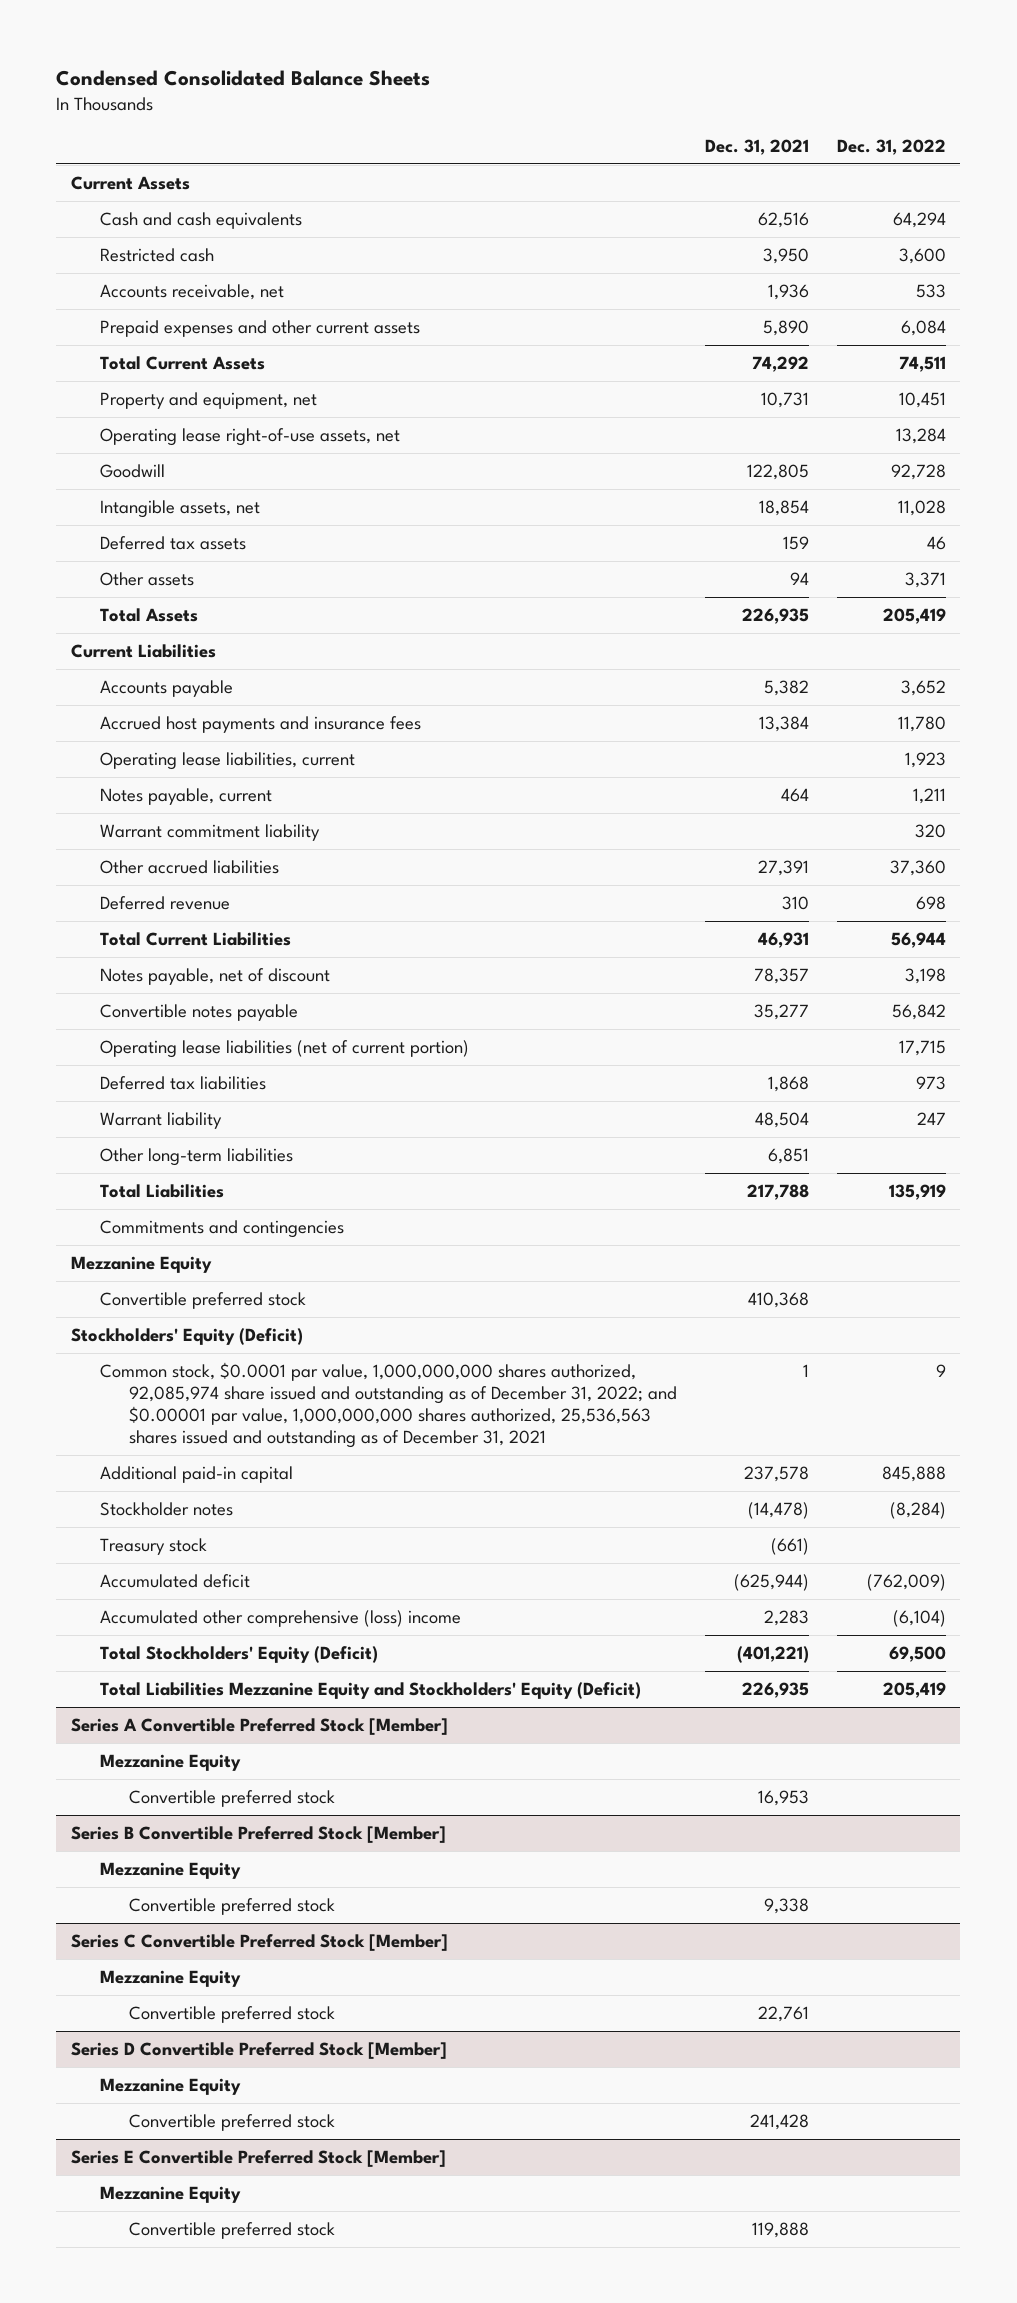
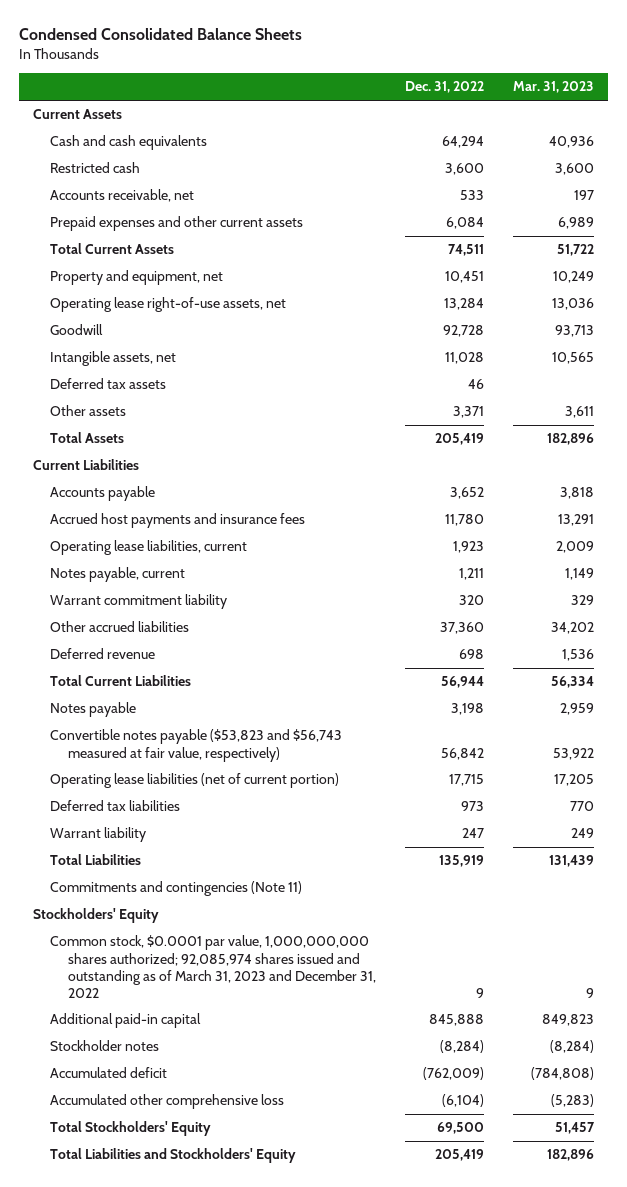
[704,139,809,156] Dec. 31, 2021 -> none
none -> [512,81,594,94] Mar. 31, 2023
[99,967,330,985] Notes payable, net of discount -> [50,702,137,718] Notes payable
[99,1003,298,1021] Convertible notes payable -> [50,729,343,762] Convertible notes payable ($53,823 and $56,743 measured at fair value, respectively)
[99,1147,293,1166] Other long-term liabilities -> none
[70,1255,212,1273] Mezzanine Equity -> none
[99,1291,306,1309] Convertible preferred stock -> none
[99,1219,344,1238] Commitments and contingencies -> [50,881,303,897] Commitments and contingencies (Note 11)
[70,1327,303,1345] Stockholders' Equity (Deficit) -> [33,908,160,924] Stockholders' Equity
[99,1361,677,1448] Common stock, $0.0001 par value, 1,000,000,000 shares authorized, 92,085,974 share issued and outstanding as of December 31, 2022; and $0.00001 par value, 1,000,000,000 shares authorized, 25,536,563 shares issued and outstanding as of December 31, 2021 -> [50,935,376,998] Common stock, $0.0001 par value, 1,000,000,000 shares authorized; 92,085,974 shares issued and outstanding as of March 31, 2023 and December 31, 2022
[99,1537,207,1555] Treasury stock -> none
[70,1717,448,1735] Series A Convertible Preferred Stock [Member] -> none
[99,1753,241,1771] Mezzanine Equity -> none
[128,1789,335,1807] Convertible preferred stock -> none
[70,1825,446,1843] Series B Convertible Preferred Stock [Member] -> none
[99,1861,241,1879] Mezzanine Equity -> none
[128,1897,335,1915] Convertible preferred stock -> none
[70,1933,448,1951] Series C Convertible Preferred Stock [Member] -> none
[99,1969,241,1987] Mezzanine Equity -> none
[128,2005,335,2023] Convertible preferred stock -> none
[70,2041,447,2059] Series D Convertible Preferred Stock [Member] -> none
[99,2077,241,2095] Mezzanine Equity -> none
[128,2113,335,2131] Convertible preferred stock -> none
[70,2149,446,2167] Series E Convertible Preferred Stock [Member] -> none
[99,2185,241,2203] Mezzanine Equity -> none
[128,2221,335,2239] Convertible preferred stock -> none
[99,1609,461,1627] Accumulated other comprehensive (loss) income -> [50,1094,285,1110] Accumulated other comprehensive loss
[99,1645,378,1663] Total Stockholders' Equity (Deficit) -> [50,1121,212,1137] Total Stockholders' Equity
[99,1681,641,1699] Total Liabilities Mezzanine Equity and Stockholders' Equity (Deficit) -> [50,1148,297,1164] Total Liabilities and Stockholders' Equity

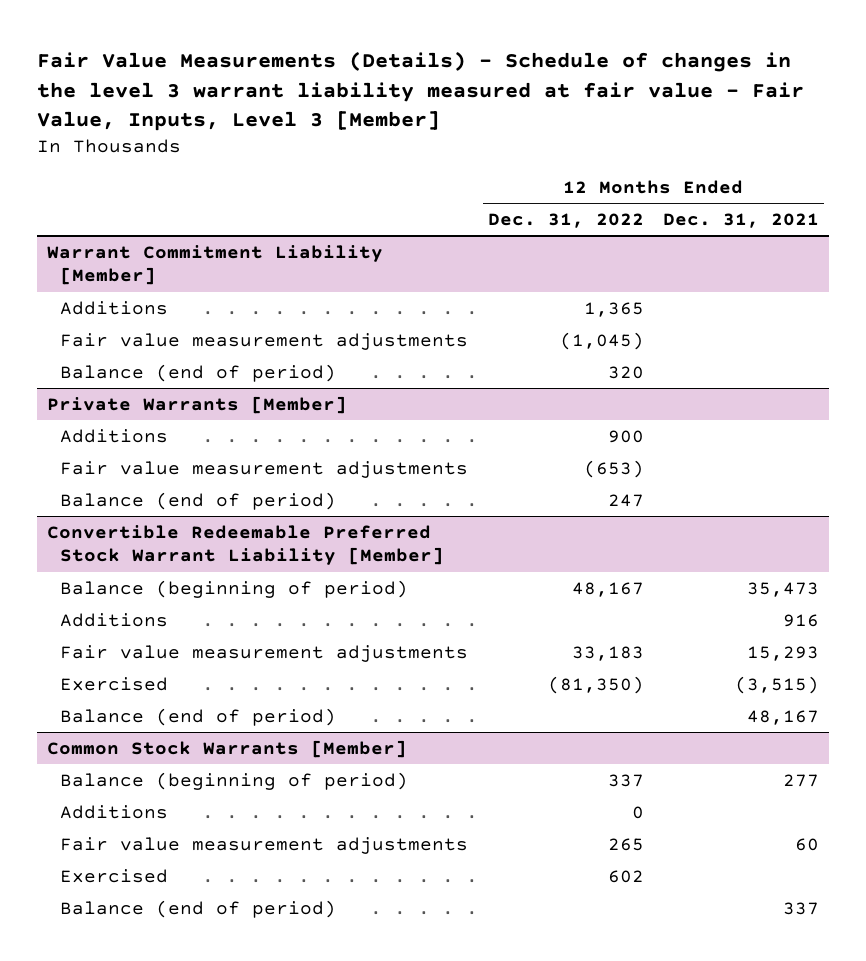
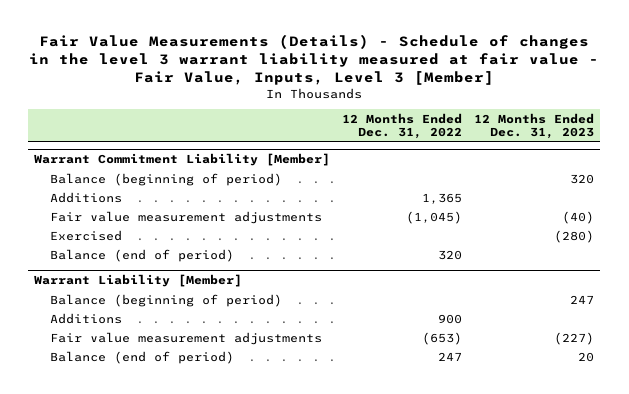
[663,213,820,229] Dec. 31, 2021 -> none
none -> [474,112,595,140] 12 Months Ended Dec. 31, 2023
none -> [49,172,282,186] Balance (beginning of period)
none -> [49,229,122,241] Exercised
[46,395,347,414] Private Warrants [Member] -> [34,274,243,288] Warrant Liability [Member]
none -> [49,293,282,307] Balance (beginning of period)
[46,524,445,566] Convertible Redeemable Preferred Stock Warrant Liability [Member] -> none
[60,579,409,598] Balance (beginning of period) -> none
[60,612,169,627] Additions -> none
[60,644,469,662] Fair value measurement adjustments -> none
[60,676,169,691] Exercised -> none
[60,707,337,726] Balance (end of period) -> none
[46,739,407,758] Common Stock Warrants [Member] -> none
[60,771,409,790] Balance (beginning of period) -> none
[60,804,169,819] Additions -> none
[60,836,469,854] Fair value measurement adjustments -> none
[60,868,169,883] Exercised -> none
[60,899,337,918] Balance (end of period) -> none

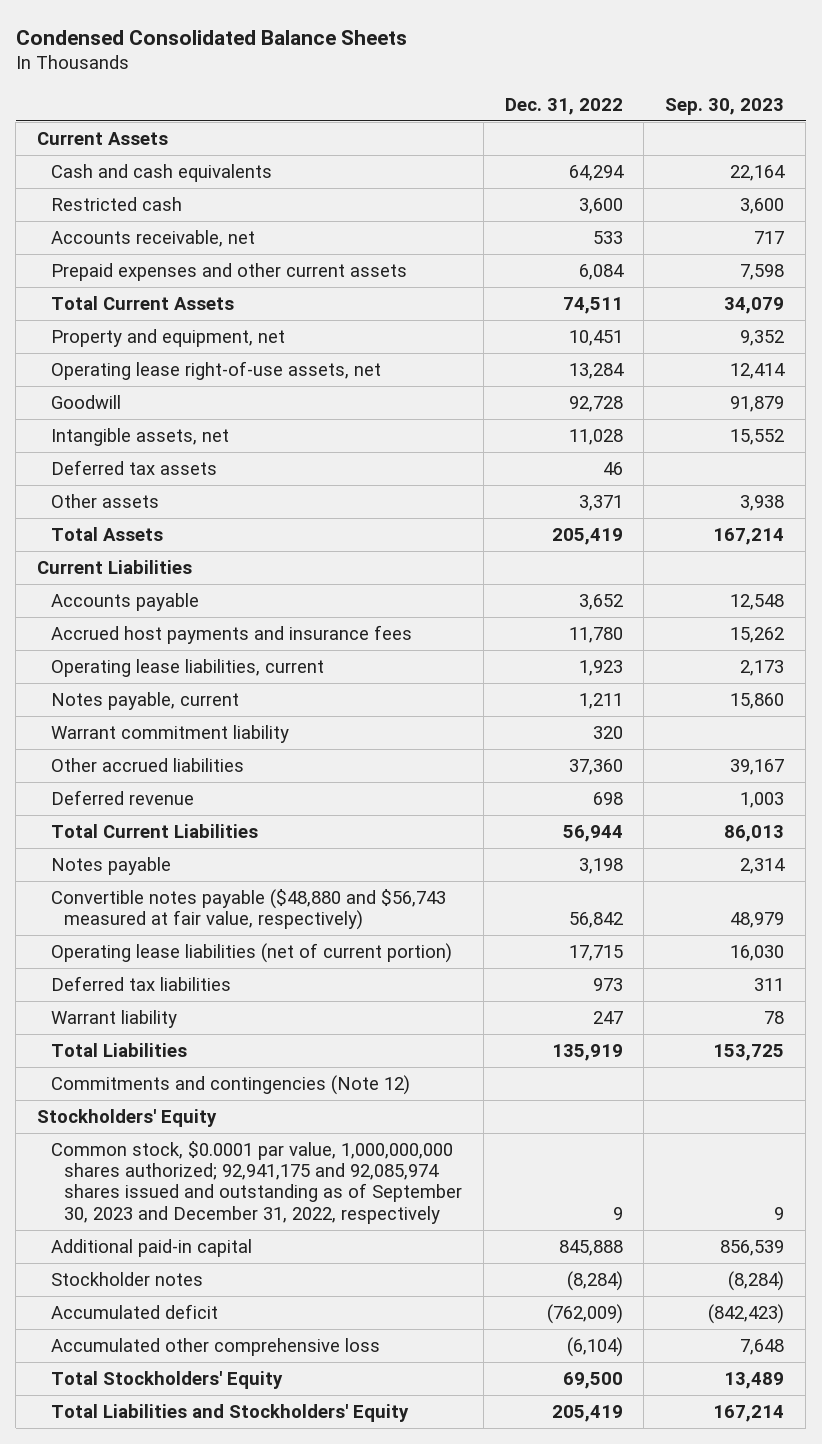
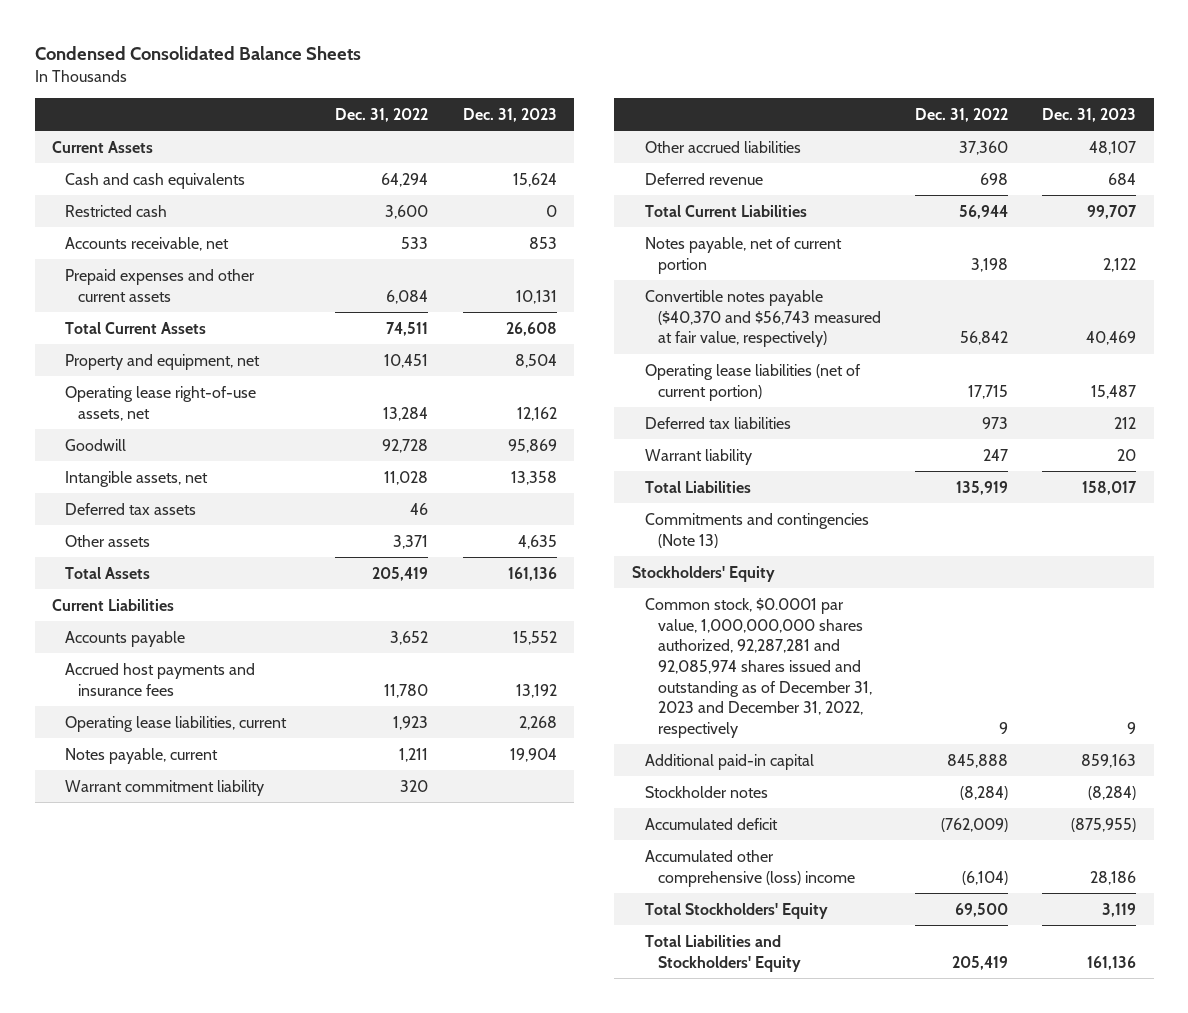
[665,97,785,115] Sep. 30, 2023 -> none
none -> [462,107,557,122] Dec. 31, 2023
[50,856,171,875] Notes payable -> [644,236,842,274] Notes payable, net of current portion
[50,888,446,931] Convertible notes payable ($48,880 and $56,743 measured at fair value, respectively) -> [644,289,881,348] Convertible notes payable ($40,370 and $56,743 measured at fair value, respectively)
[50,1074,410,1095] Commitments and contingencies (Note 12) -> [644,512,869,548] Commitments and contingencies (Note 13)
[50,1140,462,1224] Common stock, $0.0001 par value, 1,000,000,000 shares authorized; 92,941,175 and 92,085,974 shares issued and outstanding as of September 30, 2023 and December 31, 2022, respectively -> [644,597,872,738] Common stock, $0.0001 par value, 1,000,000,000 shares authorized, 92,287,281 and 92,085,974 shares issued and outstanding as of December 31, 2023 and December 31, 2022, respectively
[50,1337,380,1356] Accumulated other comprehensive loss -> [644,849,855,887] Accumulated other comprehensive (loss) income

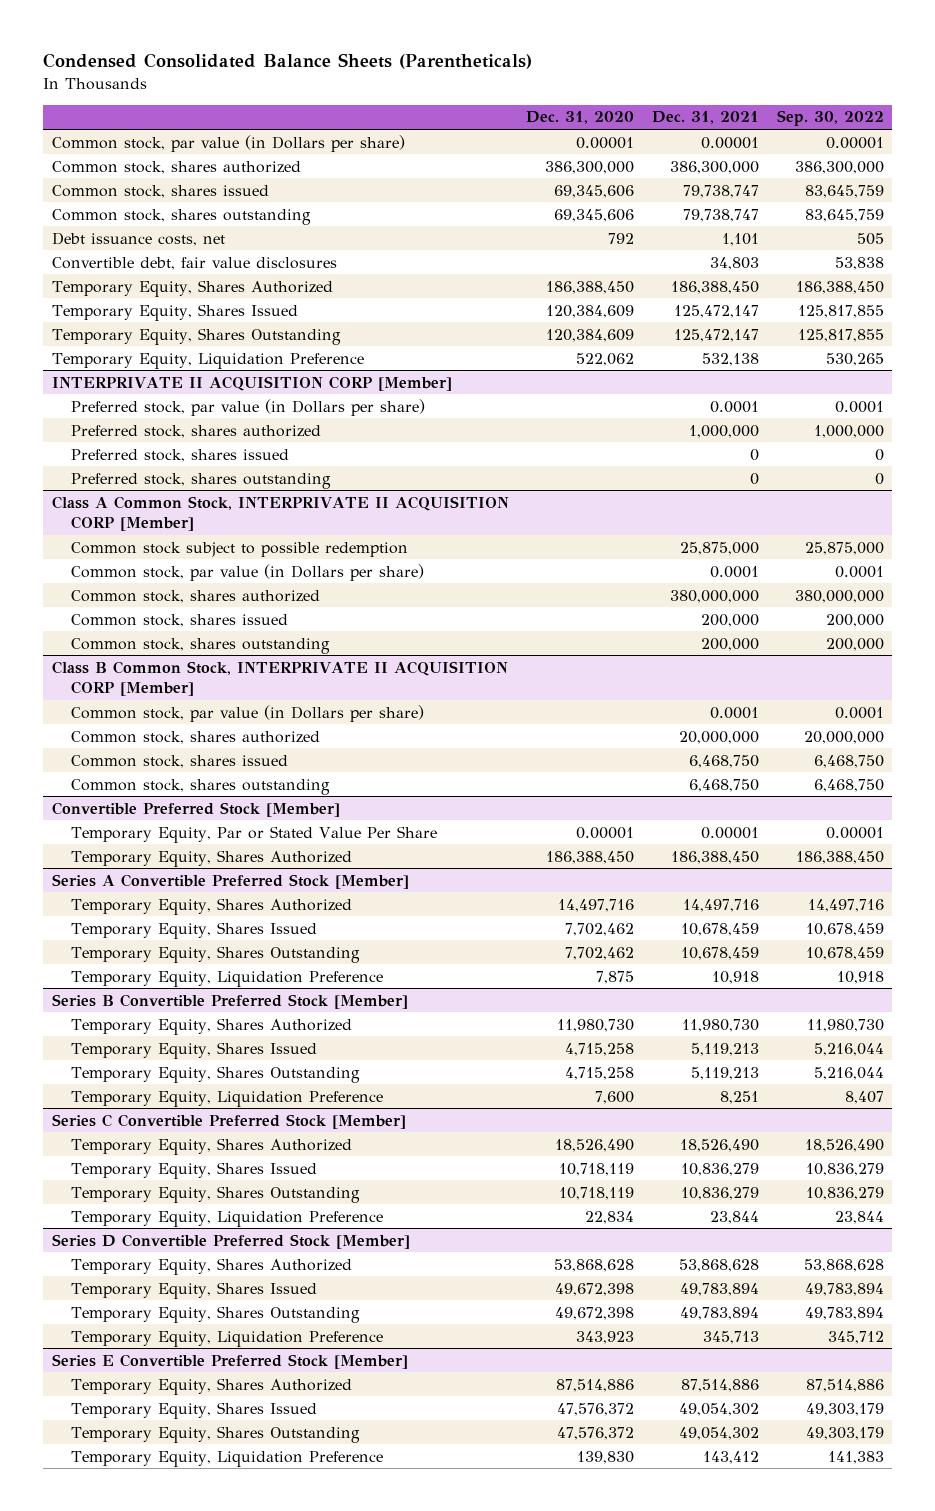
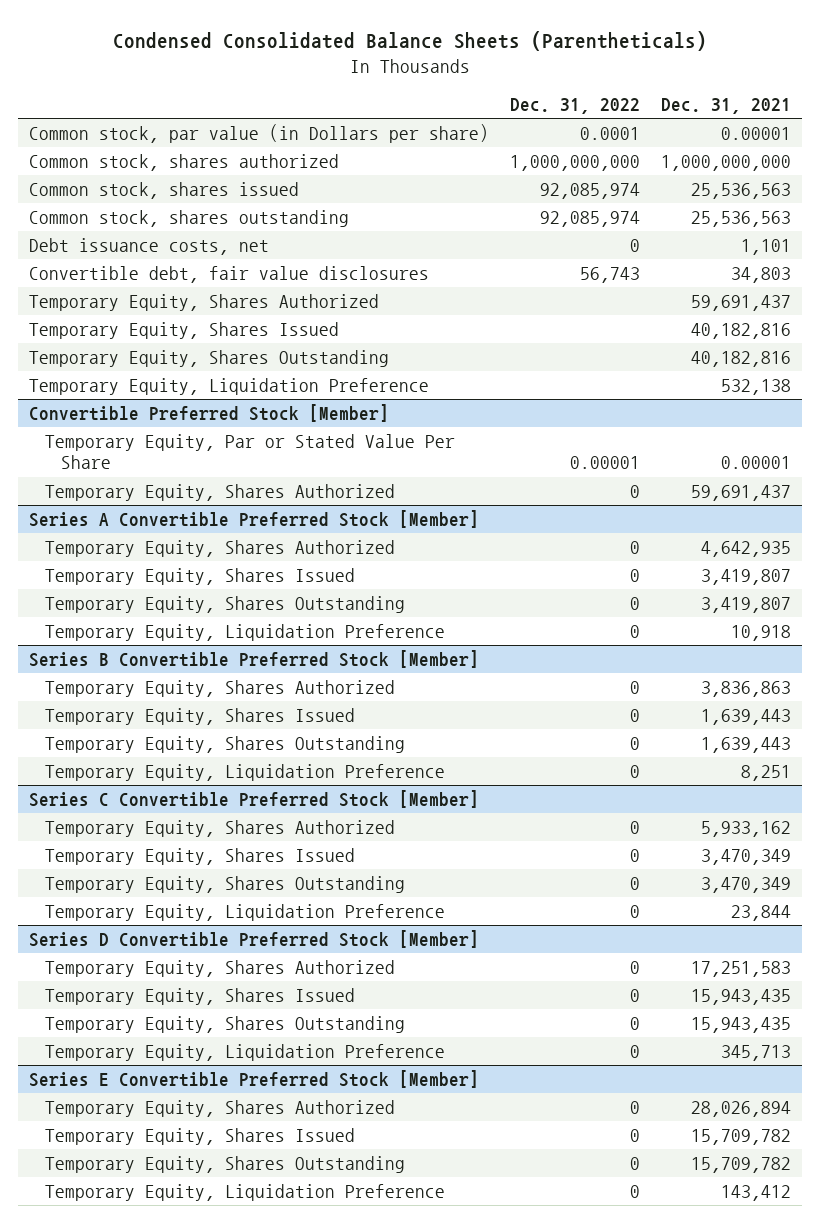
[526,111,635,125] Dec. 31, 2020 -> none
[776,110,884,127] Sep. 30, 2022 -> none
none -> [509,98,640,115] Dec. 31, 2022
[669,160,759,174] 386,300,000 -> [661,154,792,171] 1,000,000,000
[682,184,759,198] 79,738,747 -> [691,182,792,199] 25,536,563
[682,208,759,222] 79,738,747 -> [691,210,792,227] 25,536,563
[670,280,759,294] 186,388,450 -> [691,294,792,311] 59,691,437
[673,304,759,318] 125,472,147 -> [691,322,792,339] 40,182,816
[673,328,759,342] 125,472,147 -> [691,350,792,367] 40,182,816
[51,375,452,391] INTERPRIVATE II ACQUISITION CORP [Member] -> none
[71,398,426,416] Preferred stock, par value (in Dollars per share) -> none
[71,424,322,438] Preferred stock, shares authorized -> none
[71,448,290,462] Preferred stock, shares issued -> none
[71,472,332,489] Preferred stock, shares outstanding -> none
[51,495,509,532] Class A Common Stock, INTERPRIVATE II ACQUISITION CORP [Member] -> none
[71,541,409,557] Common stock subject to possible redemption -> none
[71,563,425,581] Common stock, par value (in Dollars per share) -> none
[71,589,321,603] Common stock, shares authorized -> none
[71,613,289,627] Common stock, shares issued -> none
[71,637,331,654] Common stock, shares outstanding -> none
[51,660,508,697] Class B Common Stock, INTERPRIVATE II ACQUISITION CORP [Member] -> none
[71,704,425,722] Common stock, par value (in Dollars per share) -> none
[71,730,321,744] Common stock, shares authorized -> none
[71,754,289,768] Common stock, shares issued -> none
[71,778,331,795] Common stock, shares outstanding -> none
[670,850,759,864] 186,388,450 -> [691,484,792,501] 59,691,437
[682,898,759,912] 14,497,716 -> [701,540,792,557] 4,642,935
[680,922,759,936] 10,678,459 -> [701,568,792,585] 3,419,807
[680,946,759,960] 10,678,459 -> [701,596,792,613] 3,419,807
[681,1018,759,1032] 11,980,730 -> [701,680,792,697] 3,836,863
[690,1042,759,1056] 5,119,213 -> [701,708,792,725] 1,639,443
[690,1066,759,1080] 5,119,213 -> [701,736,792,753] 1,639,443
[679,1138,759,1152] 18,526,490 -> [701,820,792,837] 5,933,162
[680,1162,759,1176] 10,836,279 -> [701,848,792,865] 3,470,349
[680,1186,759,1200] 10,836,279 -> [701,876,792,893] 3,470,349
[678,1258,759,1272] 53,868,628 -> [691,960,792,977] 17,251,583
[679,1282,759,1296] 49,783,894 -> [691,988,792,1005] 15,943,435
[679,1306,759,1320] 49,783,894 -> [691,1016,792,1033] 15,943,435
[680,1378,759,1392] 87,514,886 -> [691,1100,792,1117] 28,026,894
[678,1402,759,1416] 49,054,302 -> [691,1128,792,1145] 15,709,782
[678,1426,759,1440] 49,054,302 -> [691,1156,792,1173] 15,709,782

